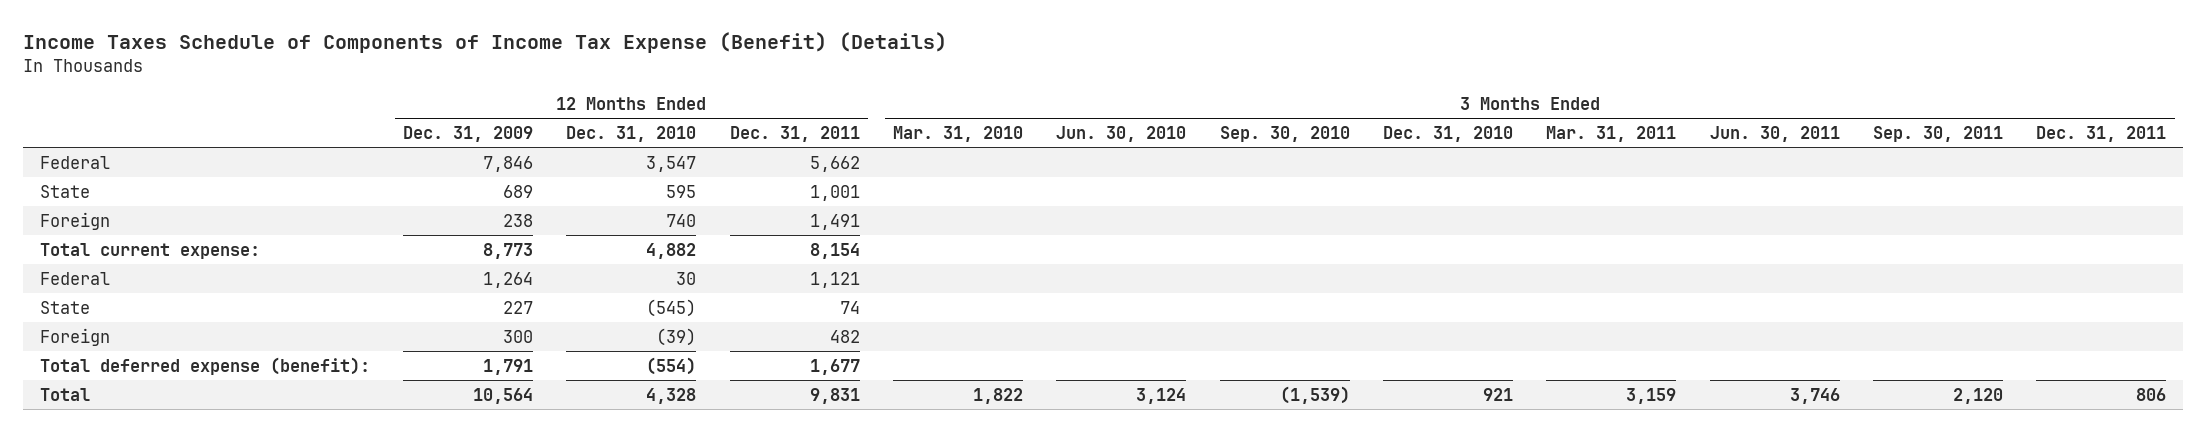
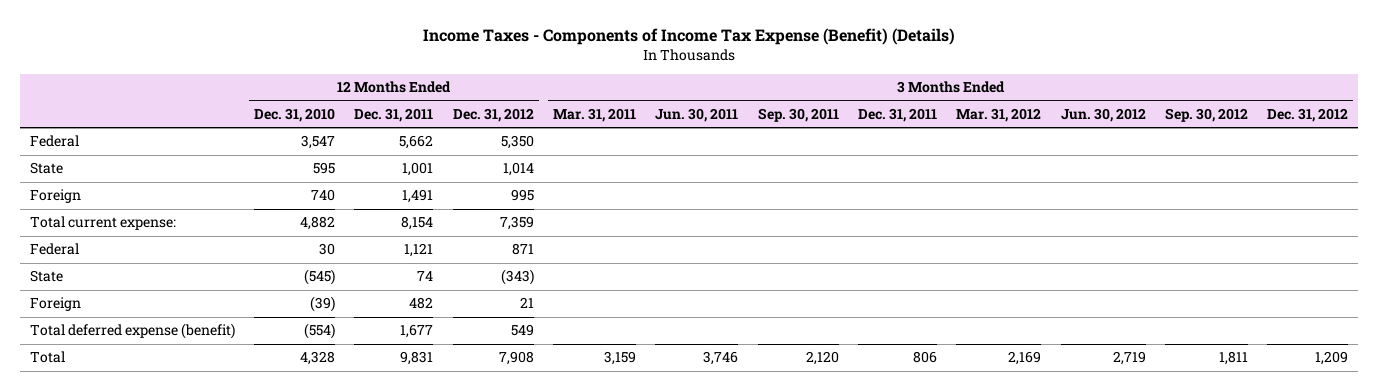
[23,32,948,54] Income Taxes Schedule of Components of Income Tax Expense (Benefit) (Details) -> [423,28,956,46] Income Taxes - Components of Income Tax Expense (Benefit) (Details)
[403,125,534,142] Dec. 31, 2009 -> none
[893,125,1024,142] Mar. 31, 2010 -> none
[1056,125,1187,142] Jun. 30, 2010 -> none
[1219,125,1350,142] Sep. 30, 2010 -> none
[1383,125,1514,142] Dec. 31, 2010 -> none
none -> [452,107,534,122] Dec. 31, 2012
none -> [956,107,1042,122] Mar. 31, 2012
none -> [1060,107,1146,122] Jun. 30, 2012
none -> [1165,107,1249,122] Sep. 30, 2012
none -> [1267,107,1349,122] Dec. 31, 2012
[39,356,370,375] Total deferred expense (benefit): -> [29,323,235,340] Total deferred expense (benefit)

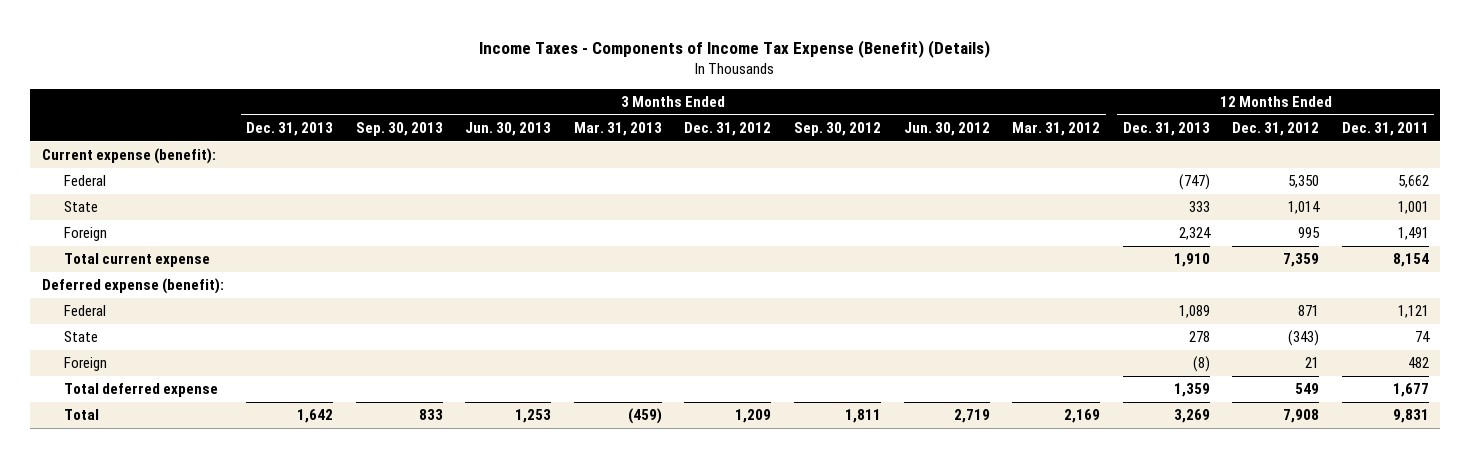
[254,107,336,122] Dec. 31, 2010 -> none
[553,107,637,122] Mar. 31, 2011 -> none
[655,107,739,122] Jun. 30, 2011 -> none
[757,107,839,122] Sep. 30, 2011 -> none
[858,107,938,122] Dec. 31, 2011 -> none
none -> [246,122,334,137] Dec. 31, 2013
none -> [355,122,443,137] Sep. 30, 2013
none -> [465,122,552,137] Jun. 30, 2013
none -> [573,122,662,137] Mar. 31, 2013
none -> [1122,122,1210,137] Dec. 31, 2013
none -> [41,148,216,165] Current expense (benefit):
[29,216,176,231] Total current expense: -> [63,253,210,268] Total current expense
none -> [41,278,224,295] Deferred expense (benefit):
[29,323,235,340] Total deferred expense (benefit) -> [63,383,218,398] Total deferred expense

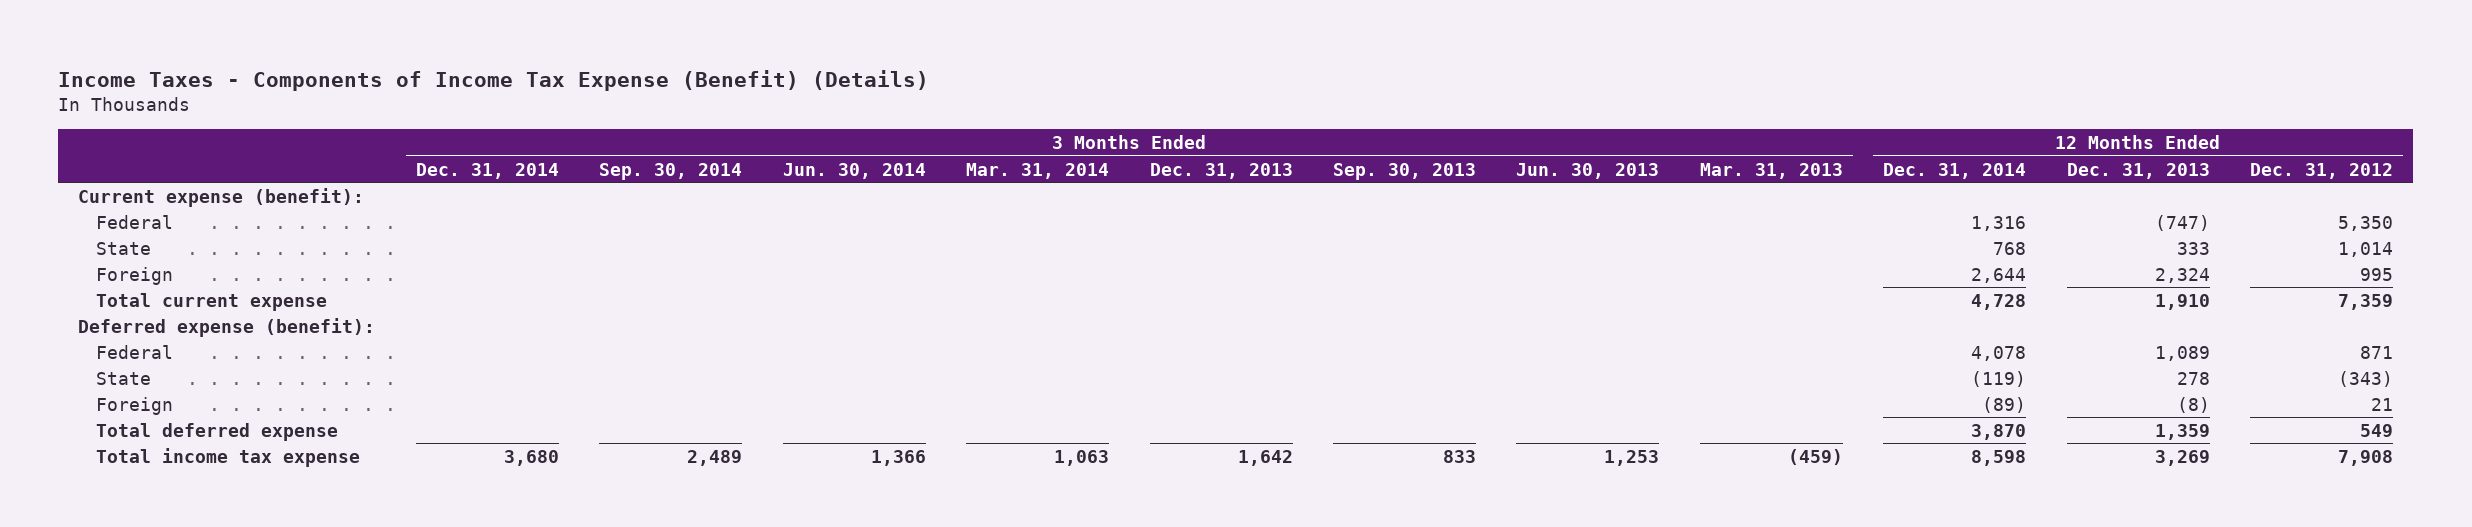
[684,122,772,137] Dec. 31, 2012 -> none
[794,122,882,137] Sep. 30, 2012 -> none
[903,122,990,137] Jun. 30, 2012 -> none
[1012,122,1101,137] Mar. 31, 2012 -> none
[1341,122,1429,137] Dec. 31, 2011 -> none
none -> [415,162,559,179] Dec. 31, 2014
none -> [599,162,743,180] Sep. 30, 2014
none -> [782,162,926,179] Jun. 30, 2014
none -> [966,162,1110,179] Mar. 31, 2014
none -> [1883,162,2027,179] Dec. 31, 2014
[63,409,99,421] Total -> [96,447,361,467] Total income tax expense

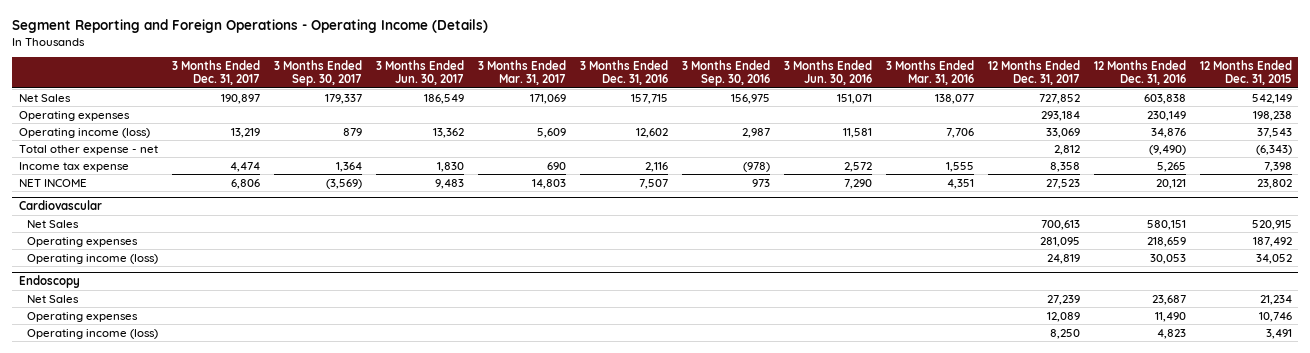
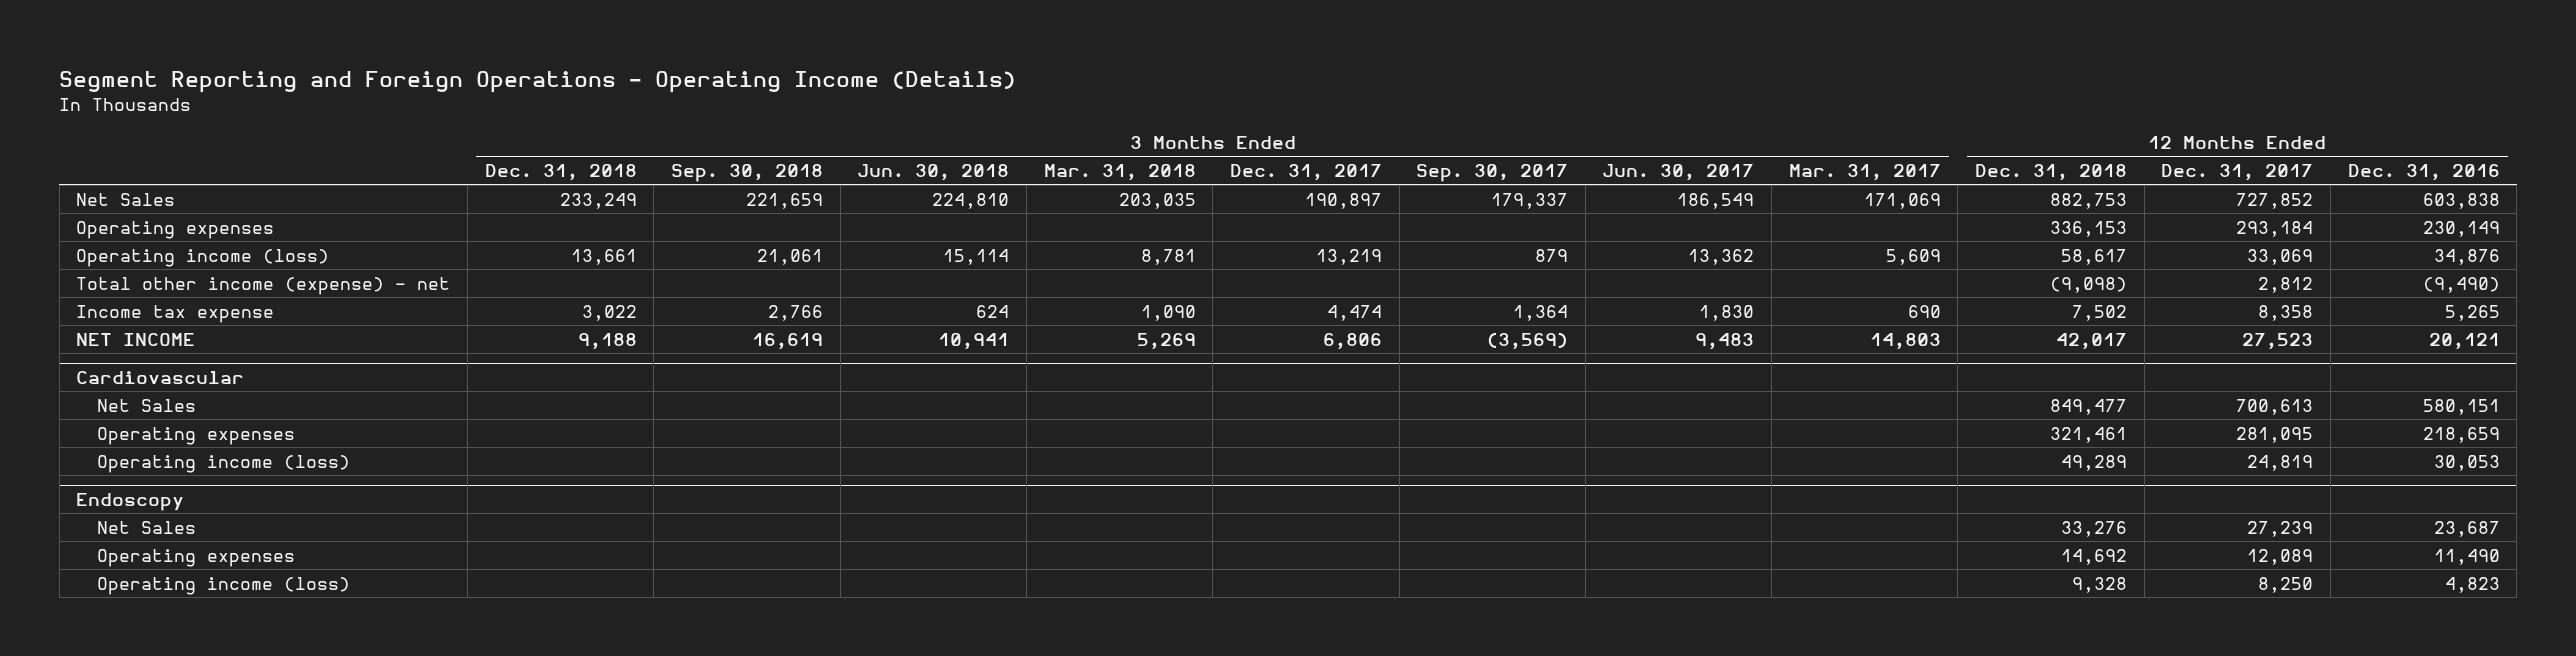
[579,59,668,86] 3 Months Ended Dec. 31, 2016 -> none
[681,59,770,87] 3 Months Ended Sep. 30, 2016 -> none
[783,59,872,86] 3 Months Ended Jun. 30, 2016 -> none
[885,59,974,86] 3 Months Ended Mar. 31, 2016 -> none
[1199,59,1292,86] 12 Months Ended Dec. 31, 2015 -> none
none -> [484,163,637,181] Dec. 31, 2018
none -> [670,163,823,182] Sep. 30, 2018
none -> [857,163,1010,181] Jun. 30, 2018
none -> [1043,163,1196,181] Mar. 31, 2018
none -> [1975,163,2128,181] Dec. 31, 2018
[18,144,158,155] Total other expense - net -> [76,276,451,295] Total other income (expense) - net

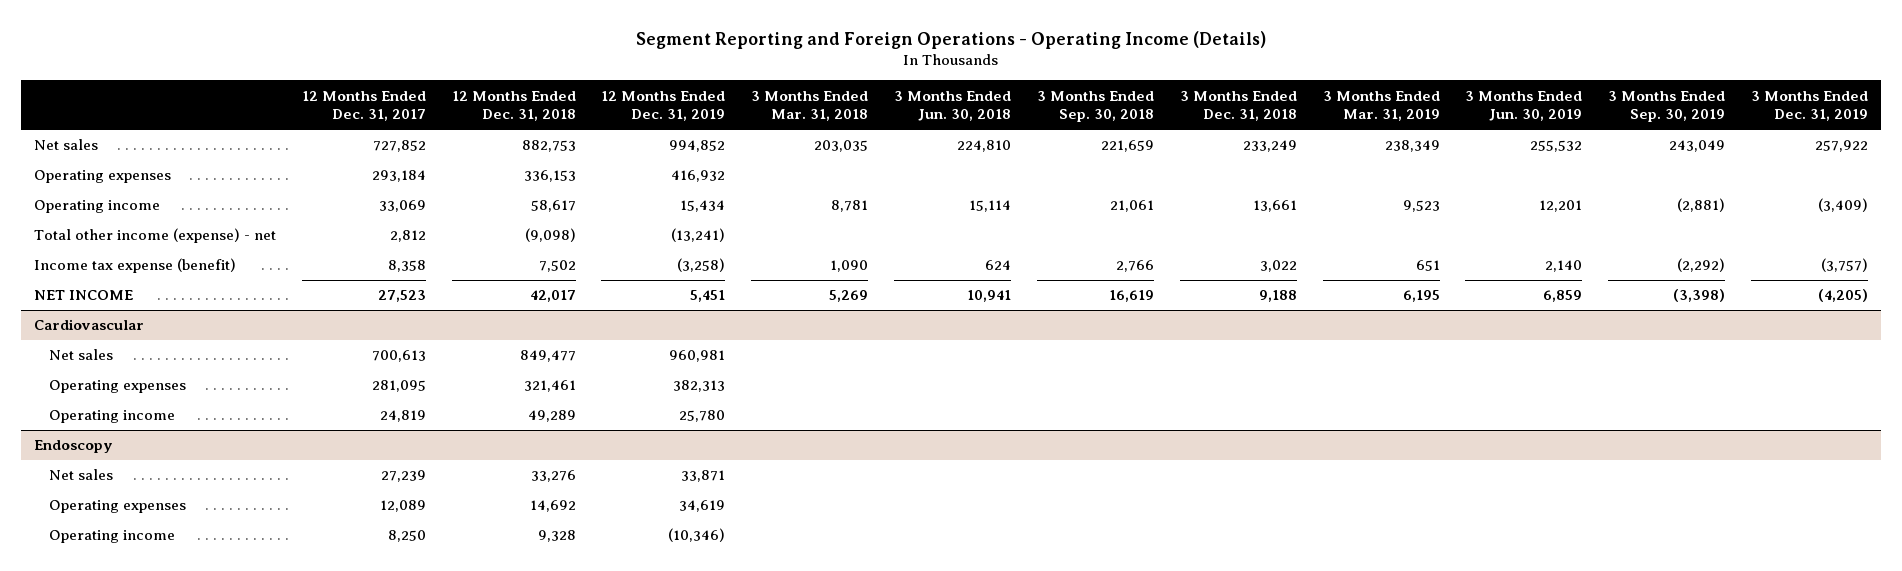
[1229,163,1382,181] Dec. 31, 2017 -> none
[1416,163,1569,182] Sep. 30, 2017 -> none
[1602,163,1755,181] Jun. 30, 2017 -> none
[1788,163,1941,181] Mar. 31, 2017 -> none
[2347,163,2500,181] Dec. 31, 2016 -> none
none -> [601,90,726,122] 12 Months Ended Dec. 31, 2019
none -> [1322,90,1440,122] 3 Months Ended Mar. 31, 2019
none -> [1465,90,1583,122] 3 Months Ended Jun. 30, 2019
none -> [1608,90,1726,123] 3 Months Ended Sep. 30, 2019
none -> [1751,90,1869,122] 3 Months Ended Dec. 31, 2019
[76,192,176,206] Net Sales -> [33,139,98,151] Net sales
[76,248,330,267] Operating income (loss) -> [33,200,160,214] Operating income
[76,304,275,323] Income tax expense -> [33,258,236,274] Income tax expense (benefit)
[96,398,196,412] Net Sales -> [48,349,113,361] Net sales
[96,454,350,473] Operating income (loss) -> [48,410,175,424] Operating income
[96,520,196,534] Net Sales -> [48,469,113,481] Net sales
[96,576,350,595] Operating income (loss) -> [48,530,175,544] Operating income

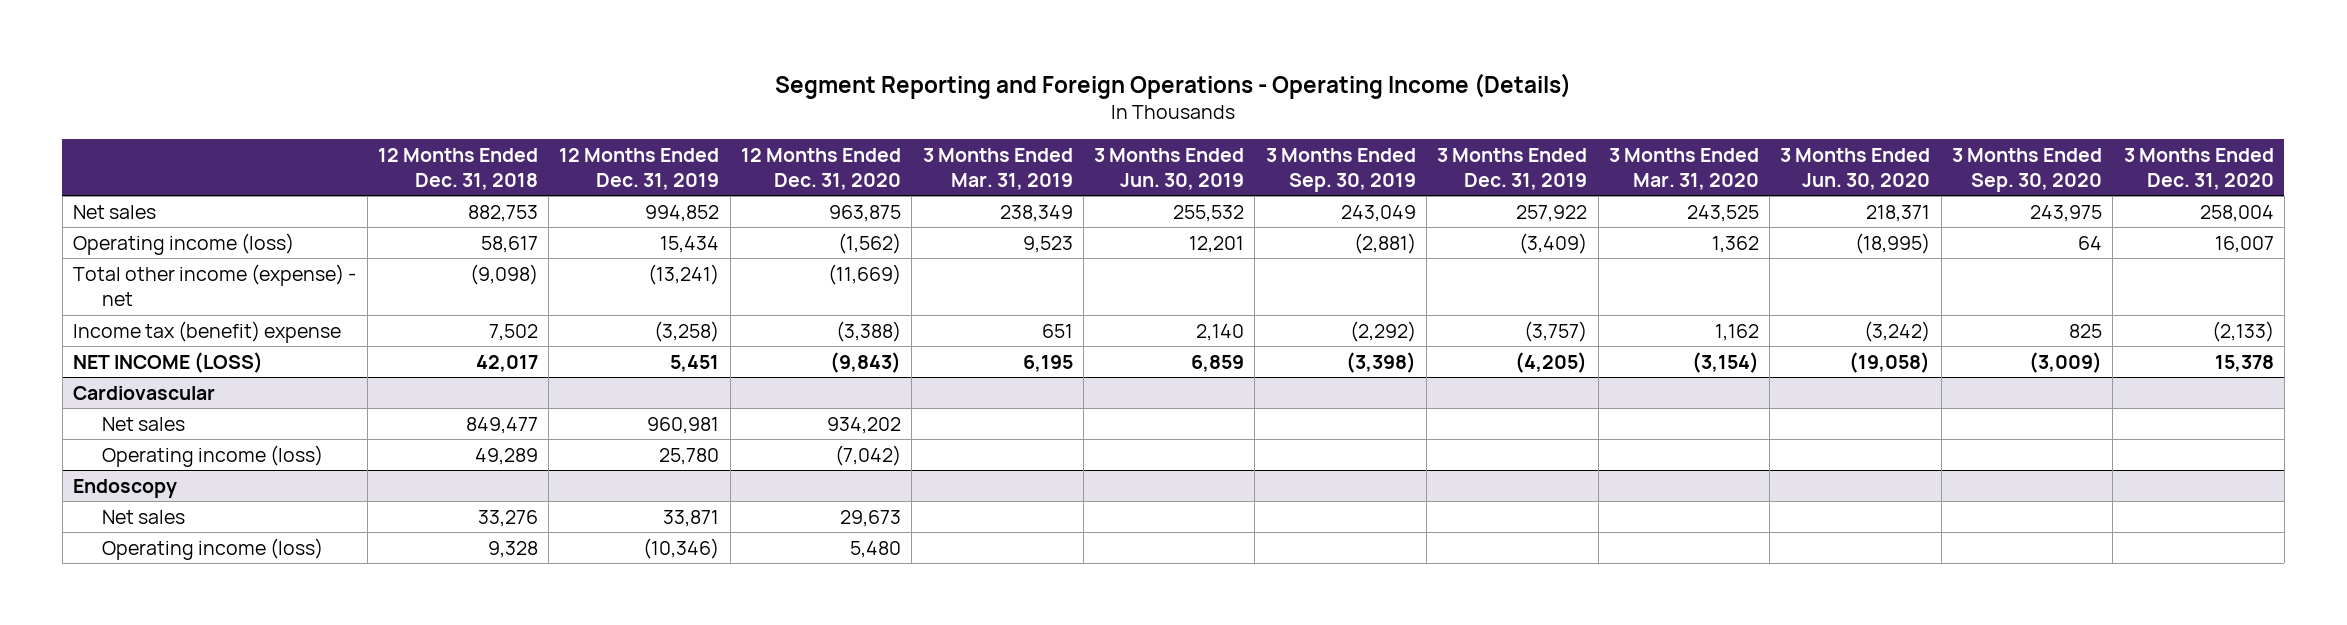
[301,90,426,122] 12 Months Ended Dec. 31, 2017 -> none
[751,90,869,122] 3 Months Ended Mar. 31, 2018 -> none
[894,90,1012,122] 3 Months Ended Jun. 30, 2018 -> none
[1036,90,1154,123] 3 Months Ended Sep. 30, 2018 -> none
[1179,90,1297,122] 3 Months Ended Dec. 31, 2018 -> none
none -> [741,147,902,190] 12 Months Ended Dec. 31, 2020
none -> [1608,147,1759,190] 3 Months Ended Mar. 31, 2020
none -> [1780,147,1931,190] 3 Months Ended Jun. 30, 2020
none -> [1952,147,2103,192] 3 Months Ended Sep. 30, 2020
none -> [2123,147,2274,190] 3 Months Ended Dec. 31, 2020
[33,170,171,184] Operating expenses -> none
[33,200,160,214] Operating income -> [73,232,295,255] Operating income (loss)
[33,258,236,274] Income tax expense (benefit) -> [73,320,342,343] Income tax (benefit) expense
[33,290,133,301] NET INCOME -> [73,351,264,373] NET INCOME (LOSS)
[48,380,186,394] Operating expenses -> none
[48,410,175,424] Operating income -> [101,444,323,467] Operating income (loss)
[48,500,186,514] Operating expenses -> none
[48,530,175,544] Operating income -> [101,537,323,560] Operating income (loss)

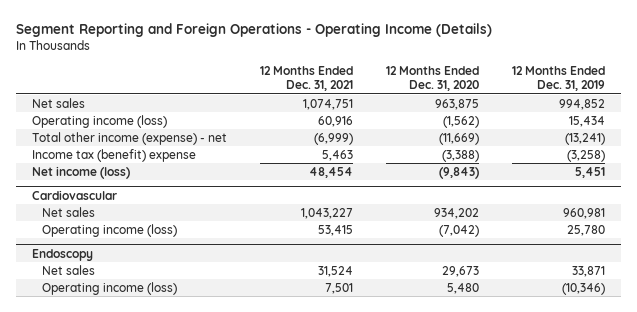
[377,147,538,190] 12 Months Ended Dec. 31, 2018 -> none
[922,147,1073,190] 3 Months Ended Mar. 31, 2019 -> none
[1094,147,1245,190] 3 Months Ended Jun. 30, 2019 -> none
[1265,147,1416,192] 3 Months Ended Sep. 30, 2019 -> none
[1437,147,1588,190] 3 Months Ended Dec. 31, 2019 -> none
[1608,147,1759,190] 3 Months Ended Mar. 31, 2020 -> none
[1780,147,1931,190] 3 Months Ended Jun. 30, 2020 -> none
[1952,147,2103,192] 3 Months Ended Sep. 30, 2020 -> none
[2123,147,2274,190] 3 Months Ended Dec. 31, 2020 -> none
none -> [260,66,354,92] 12 Months Ended Dec. 31, 2021
[73,351,264,373] NET INCOME (LOSS) -> [32,165,131,179] Net income (loss)

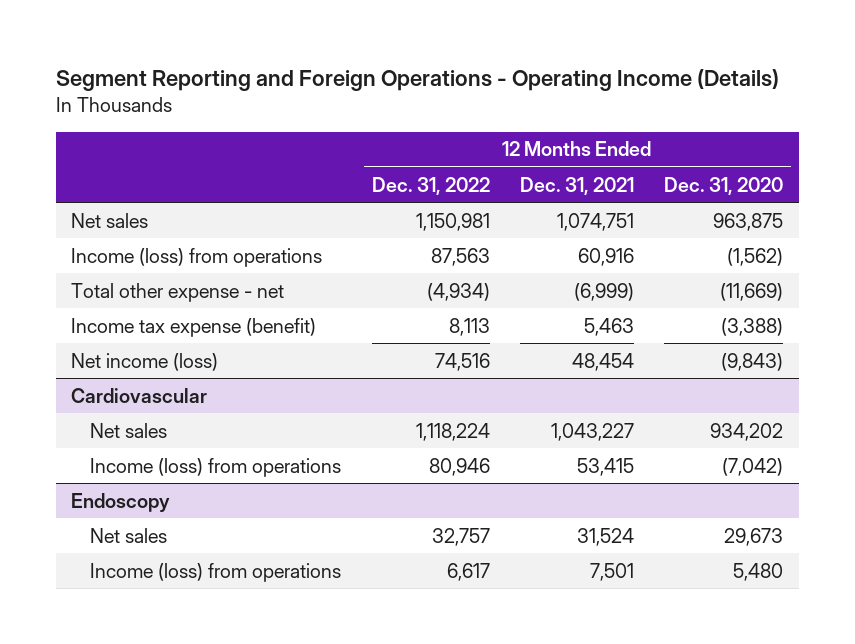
[511,66,605,92] 12 Months Ended Dec. 31, 2019 -> none
none -> [371,176,490,195] Dec. 31, 2022
[32,114,168,128] Operating income (loss) -> [71,247,323,267] Income (loss) from operations
[32,131,228,145] Total other income (expense) - net -> [71,282,285,302] Total other expense - net
[32,148,197,162] Income tax (benefit) expense -> [71,317,317,337] Income tax expense (benefit)
[42,223,178,237] Operating income (loss) -> [90,457,342,477] Income (loss) from operations
[42,281,178,295] Operating income (loss) -> [90,562,342,582] Income (loss) from operations

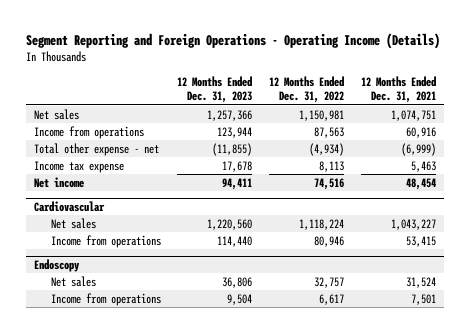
[664,176,784,195] Dec. 31, 2020 -> none
none -> [177,76,253,104] 12 Months Ended Dec. 31, 2023
[71,247,323,267] Income (loss) from operations -> [34,125,145,139] Income from operations
[71,317,317,337] Income tax expense (benefit) -> [34,160,125,173] Income tax expense
[71,352,219,371] Net income (loss) -> [34,176,85,188] Net income
[90,457,342,477] Income (loss) from operations -> [50,234,161,248] Income from operations
[90,562,342,582] Income (loss) from operations -> [50,292,161,306] Income from operations

